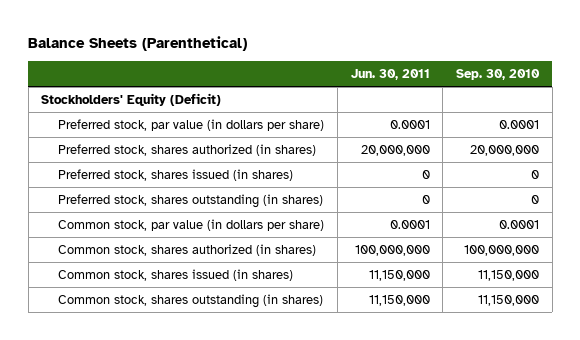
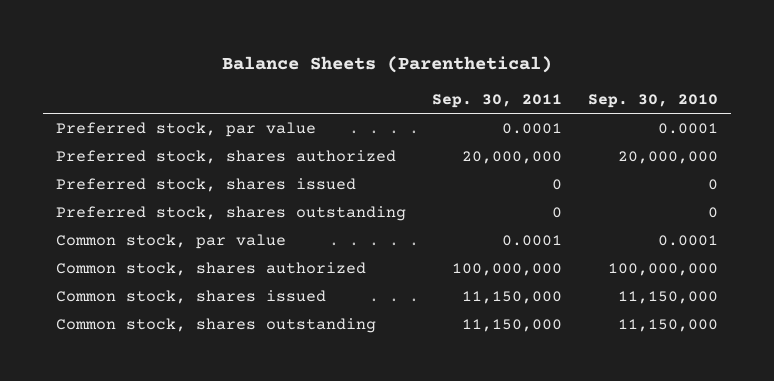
[350,69,430,81] Jun. 30, 2011 -> none
none -> [431,94,562,109] Sep. 30, 2011
[41,92,222,106] Stockholders' Equity (Deficit) -> none
[58,118,325,131] Preferred stock, par value (in dollars per share) -> [55,121,316,137] Preferred stock, par value
[58,143,317,156] Preferred stock, shares authorized (in shares) -> [55,149,396,164] Preferred stock, shares authorized
[58,168,294,181] Preferred stock, shares issued (in shares) -> [55,177,356,192] Preferred stock, shares issued
[58,193,324,208] Preferred stock, shares outstanding (in shares) -> [55,205,406,221] Preferred stock, shares outstanding
[58,218,325,231] Common stock, par value (in dollars per share) -> [55,233,286,249] Common stock, par value
[58,243,317,256] Common stock, shares authorized (in shares) -> [55,261,366,276] Common stock, shares authorized
[58,268,294,281] Common stock, shares issued (in shares) -> [55,289,326,304] Common stock, shares issued
[58,293,324,308] Common stock, shares outstanding (in shares) -> [55,317,376,333] Common stock, shares outstanding

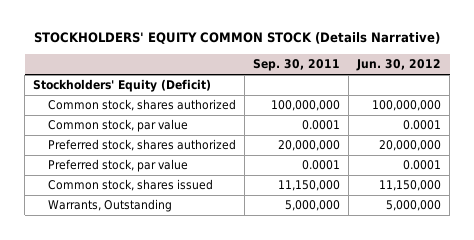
[221,55,552,73] Balance Sheets (Parenthetical) -> [34,32,441,45] STOCKHOLDERS' EQUITY COMMON STOCK (Details Narrative)
[587,94,718,109] Sep. 30, 2010 -> none
none -> [356,59,442,72] Jun. 30, 2012
[55,177,356,192] Preferred stock, shares issued -> none
[55,205,406,221] Preferred stock, shares outstanding -> none
none -> [33,79,212,93] Stockholders' Equity (Deficit)
[55,233,286,249] Common stock, par value -> [48,119,189,133] Common stock, par value
[55,149,396,164] Preferred stock, shares authorized -> [48,139,237,152] Preferred stock, shares authorized
[55,121,316,137] Preferred stock, par value -> [48,159,189,173] Preferred stock, par value
[55,317,376,333] Common stock, shares outstanding -> none
none -> [48,199,173,213] Warrants, Outstanding

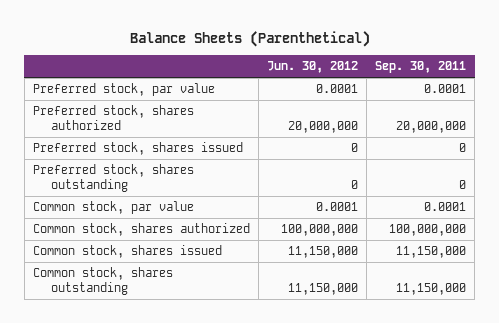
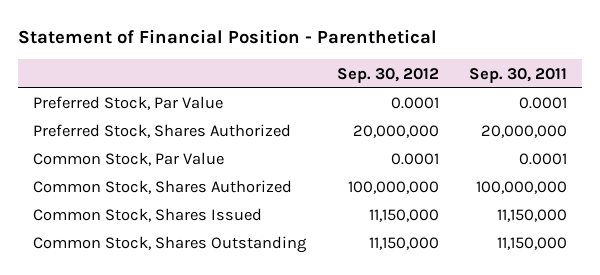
[129,30,370,47] Balance Sheets (Parenthetical) -> [17,29,437,45] Statement of Financial Position - Parenthetical
[267,61,359,74] Jun. 30, 2012 -> none
none -> [336,67,439,83] Sep. 30, 2012
[32,142,243,156] Preferred stock, shares issued -> none
[32,164,194,192] Preferred stock, shares outstanding -> none
[32,83,215,97] Preferred stock, par value -> [33,96,224,111] Preferred Stock, Par Value
[32,105,194,130] Preferred stock, shares authorized -> [33,124,292,139] Preferred Stock, Shares Authorized
[32,201,194,215] Common stock, par value -> [33,152,225,167] Common Stock, Par Value
[32,223,250,237] Common stock, shares authorized -> [33,180,293,195] Common Stock, Shares Authorized
[32,245,222,259] Common stock, shares issued -> [33,208,263,223] Common Stock, Shares Issued
[32,267,173,295] Common stock, shares outstanding -> [33,236,308,254] Common Stock, Shares Outstanding

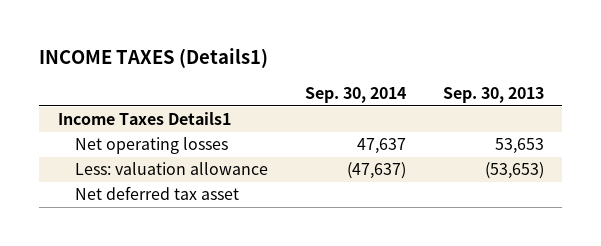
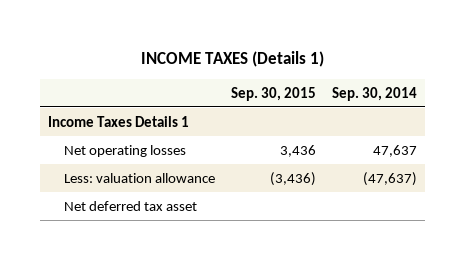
[39,48,269,69] INCOME TAXES (Details1) -> [140,50,324,67] INCOME TAXES (Details 1)
[442,87,544,104] Sep. 30, 2013 -> none
none -> [230,86,316,101] Sep. 30, 2015
[57,112,231,126] Income Taxes Details1 -> [48,115,190,127] Income Taxes Details 1

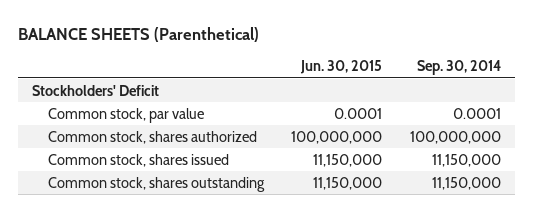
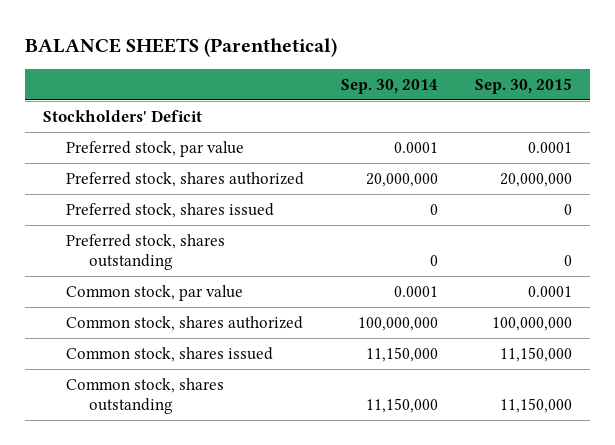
[300,60,383,75] Jun. 30, 2015 -> none
none -> [474,77,572,94] Sep. 30, 2015
none -> [66,141,245,158] Preferred stock, par value
none -> [66,172,305,188] Preferred stock, shares authorized
none -> [66,203,275,219] Preferred stock, shares issued
none -> [66,234,226,271] Preferred stock, shares outstanding

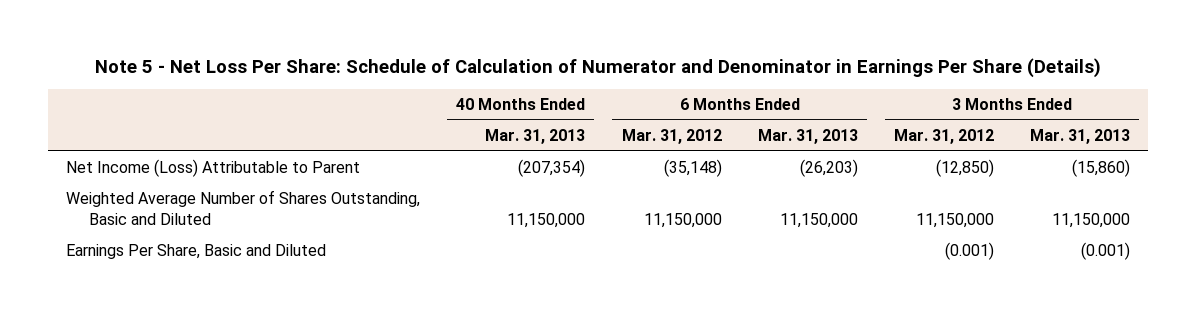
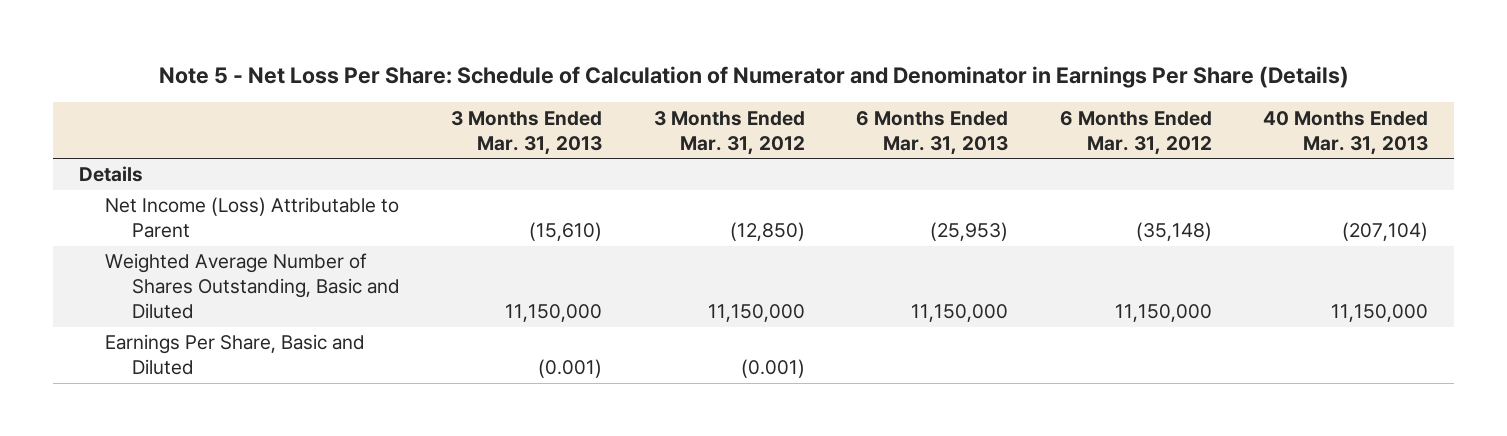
none -> [78,166,143,183] Details
[518,159,586,178] (207,354) -> [1342,222,1429,242] (207,104)
[799,159,858,178] (26,203) -> [930,222,1009,242] (25,953)
[1072,159,1131,178] (15,860) -> [529,222,603,242] (15,610)

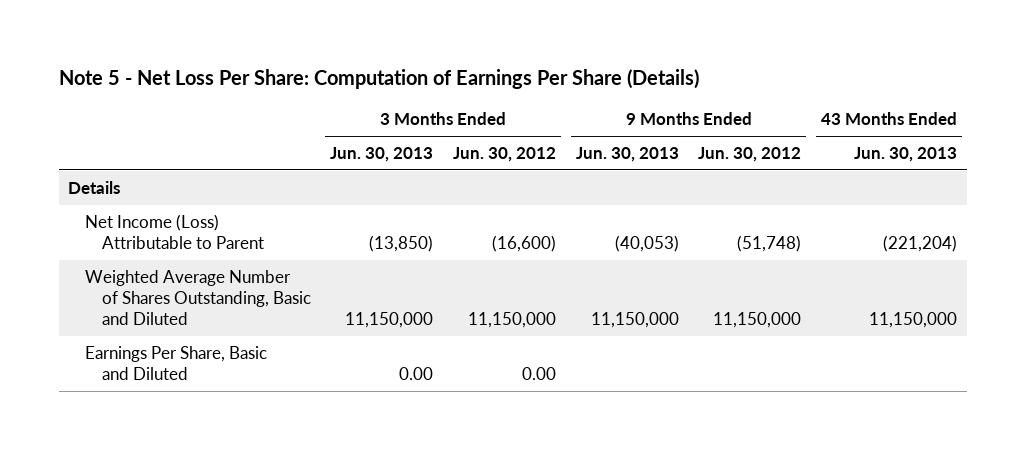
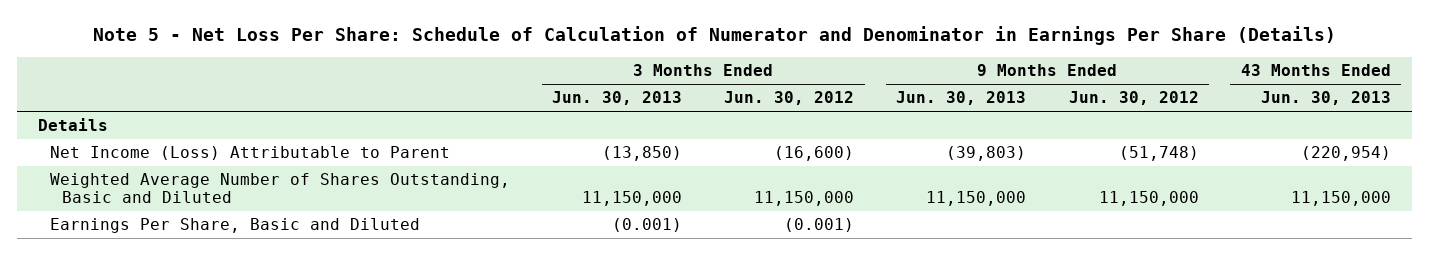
[58,69,699,90] Note 5 - Net Loss Per Share: Computation of Earnings Per Share (Details) -> [92,26,1336,46] Note 5 - Net Loss Per Share: Schedule of Calculation of Numerator and Denominator in Earnings Per Share (Details)
[614,235,679,253] (40,053) -> [946,146,1027,162] (39,803)
[883,235,958,253] (221,204) -> [1300,146,1391,162] (220,954)
[399,367,434,381] 0.00 -> [612,218,683,233] (0.001)
[522,367,557,381] 0.00 -> [784,218,855,233] (0.001)

